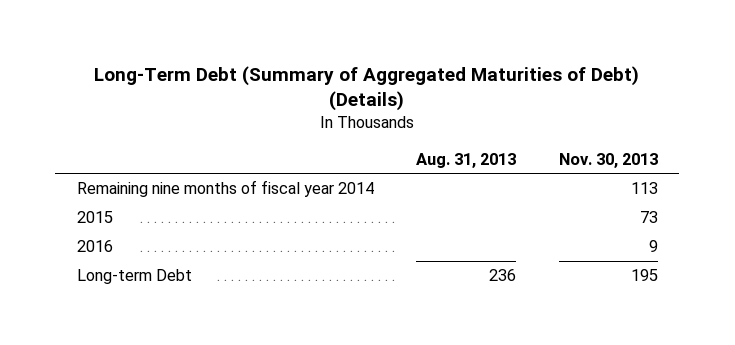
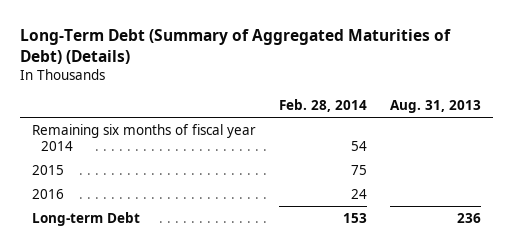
[558,152,658,168] Nov. 30, 2013 -> none
none -> [278,99,367,113] Feb. 28, 2014
[76,180,374,198] Remaining nine months of fiscal year 2014 -> [31,123,256,151] Remaining six months of fiscal year 2014

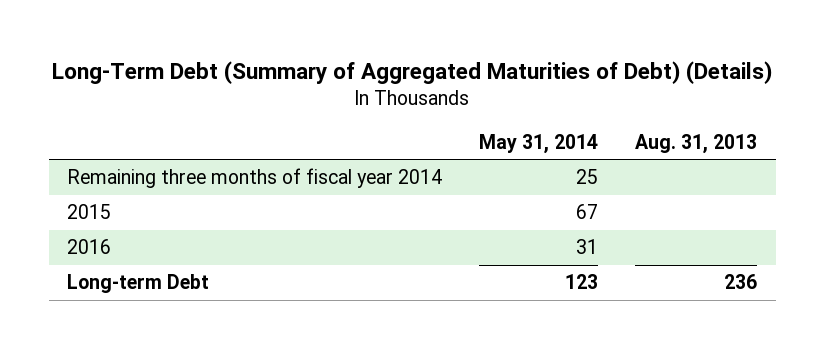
[278,99,367,113] Feb. 28, 2014 -> none
none -> [479,133,599,154] May 31, 2014
[31,123,256,151] Remaining six months of fiscal year 2014 -> [67,168,443,189] Remaining three months of fiscal year 2014

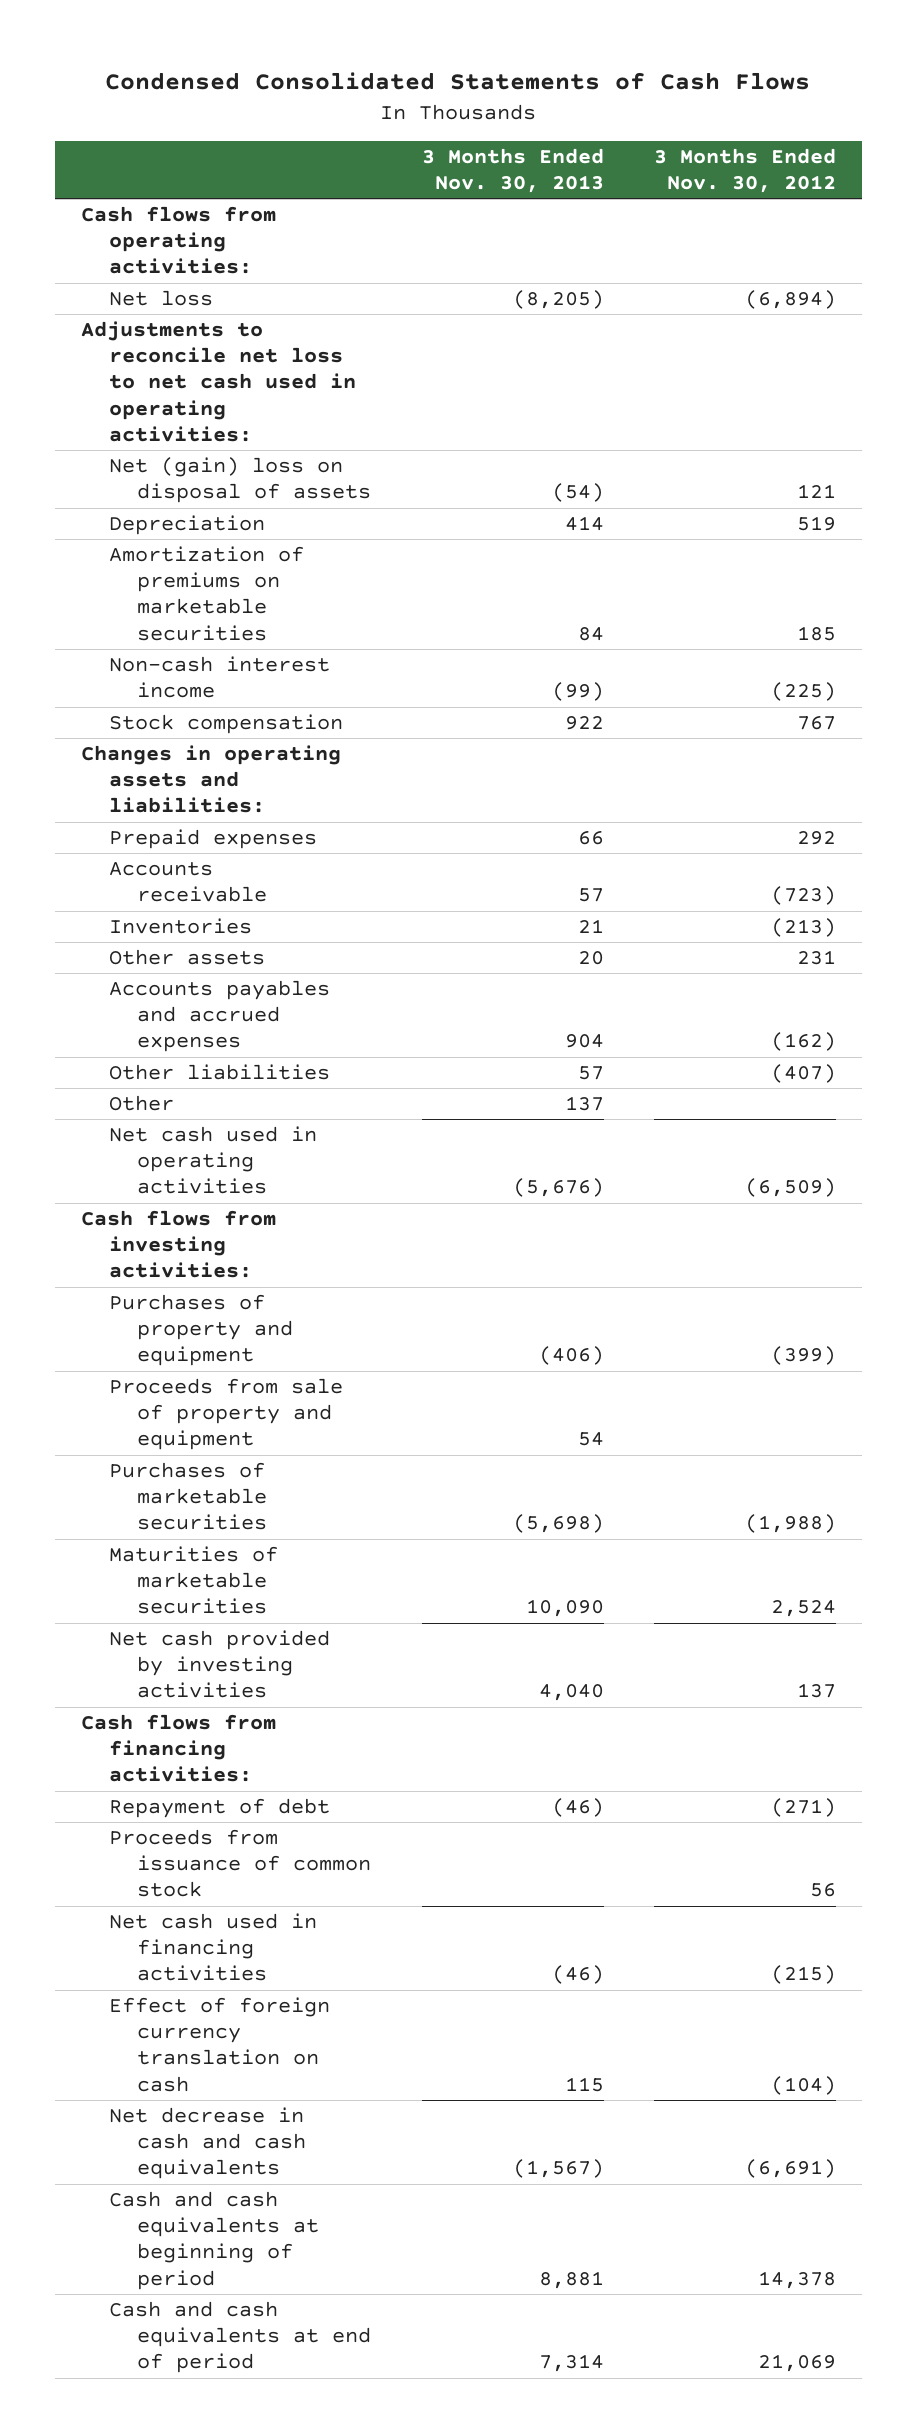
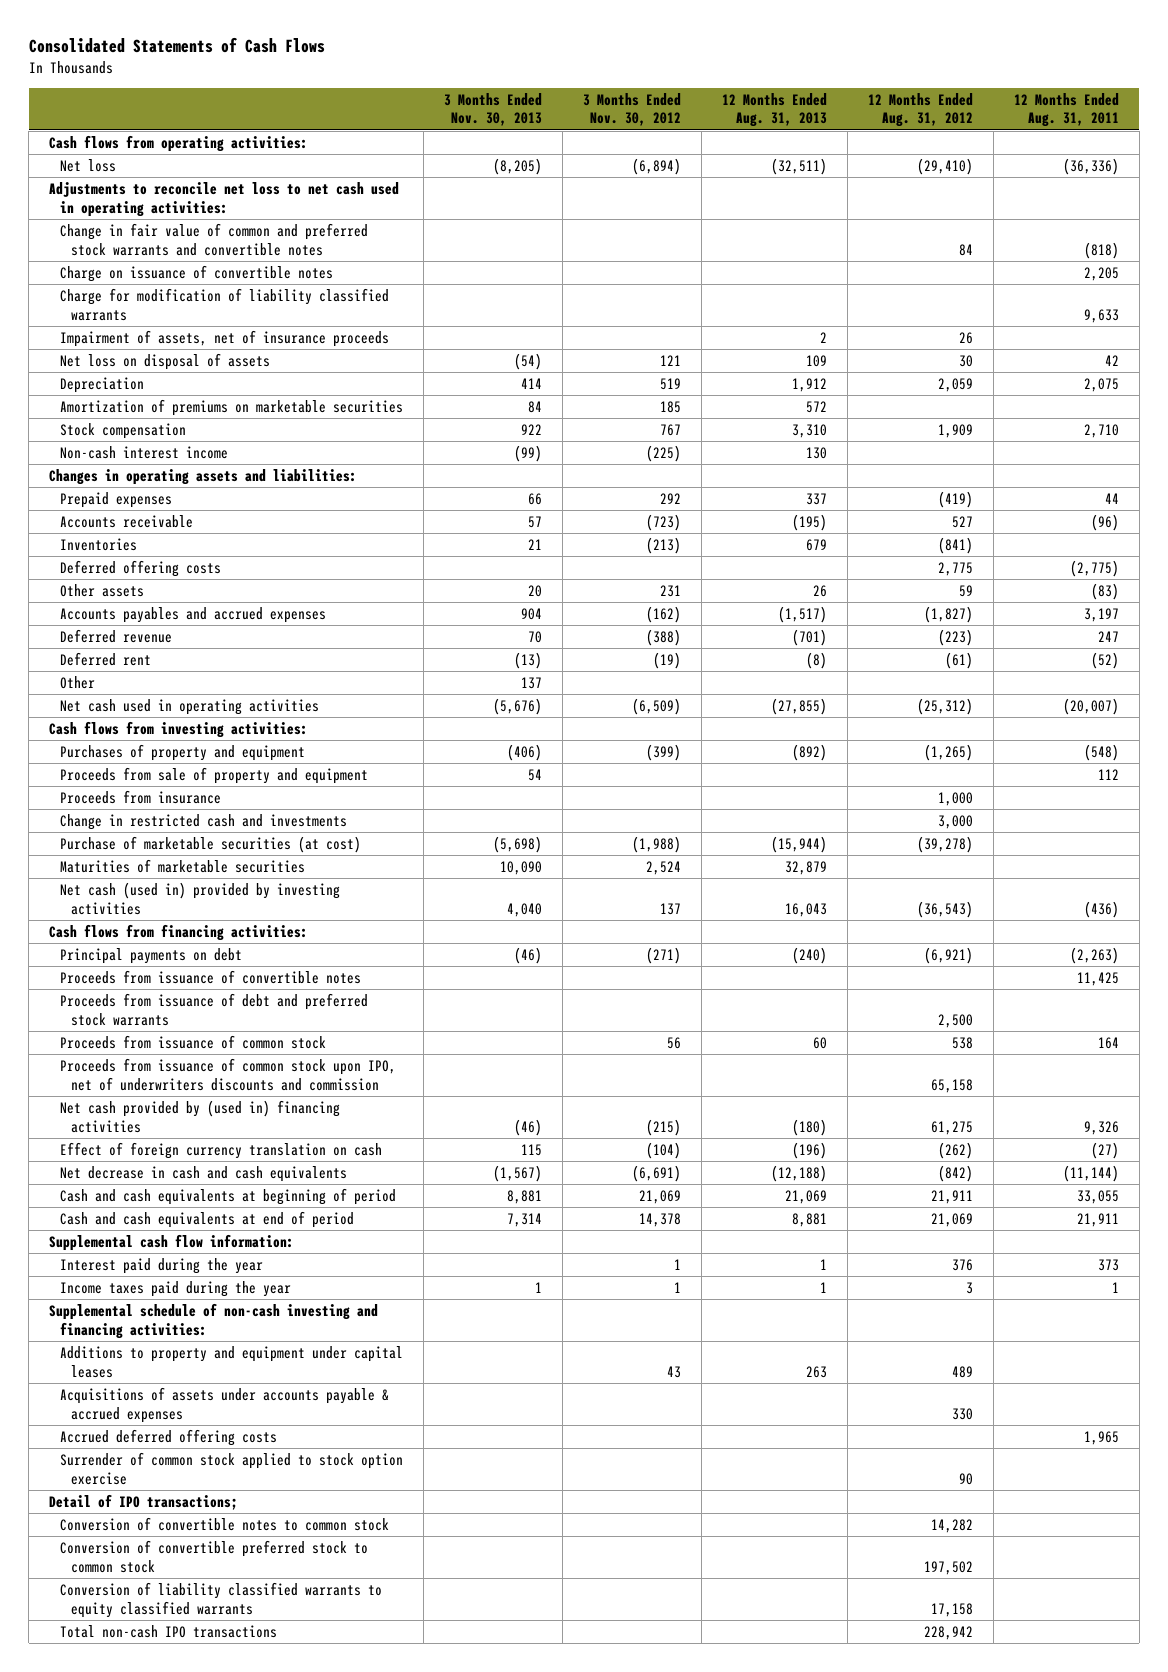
[105,72,811,91] Condensed Consolidated Statements of Cash Flows -> [28,37,325,54] Consolidated Statements of Cash Flows
none -> [721,92,827,128] 12 Months Ended Aug. 31, 2013
none -> [867,92,973,128] 12 Months Ended Aug. 31, 2012
none -> [1013,92,1119,128] 12 Months Ended Aug. 31, 2011
none -> [60,222,369,256] Change in fair value of common and preferred stock warrants and convertible notes
none -> [60,264,334,282] Charge on issuance of convertible notes
none -> [60,287,390,321] Charge for modification of liability classified warrants
none -> [60,329,390,347] Impairment of assets, net of insurance proceeds
[108,457,372,504] Net (gain) loss on disposal of assets -> [60,352,271,370] Net loss on disposal of assets
[108,656,330,699] Non-cash interest income -> [60,445,229,459] Non-cash interest income
none -> [60,559,222,577] Deferred offering costs
[108,1064,330,1081] Other liabilities -> none
none -> [60,628,173,643] Deferred revenue
none -> [60,651,152,666] Deferred rent
none -> [60,789,222,804] Proceeds from insurance
none -> [60,813,348,830] Change in restricted cash and investments
[108,1462,268,1531] Purchases of marketable securities -> [60,835,362,853] Purchase of marketable securities (at cost)
[108,1630,330,1699] Net cash provided by investing activities -> [60,881,341,915] Net cash (used in) provided by investing activities
[108,1798,330,1819] Repayment of debt -> [60,947,243,964] Principal payments on debt
none -> [60,969,362,984] Proceeds from issuance of convertible notes
none -> [60,992,369,1026] Proceeds from issuance of debt and preferred stock warrants
none -> [60,1057,397,1091] Proceeds from issuance of common stock upon IPO, net of underwriters discounts and commission
[108,1913,317,1982] Net cash used in financing activities -> [60,1099,341,1133] Net cash provided by (used in) financing activities
[758,2270,837,2289] 14,378 -> [639,1189,682,1204] 21,069
[758,2354,837,2373] 21,069 -> [639,1212,682,1227] 14,378
none -> [49,1233,295,1251] Supplemental cash flow information:
none -> [60,1257,264,1274] Interest paid during the year
none -> [60,1280,292,1297] Income taxes paid during the year
none -> [49,1302,379,1339] Supplemental schedule of non-cash investing and financing activities:
none -> [60,1345,404,1378] Additions to property and equipment under capital leases
none -> [60,1386,390,1423] Acquisitions of assets under accounts payable & accrued expenses
none -> [60,1428,278,1446] Accrued deferred offering costs
none -> [60,1451,404,1485] Surrender of common stock applied to stock option exercise
none -> [49,1493,239,1510] Detail of IPO transactions;
none -> [60,1516,390,1531] Conversion of convertible notes to common stock
none -> [60,1539,369,1573] Conversion of convertible preferred stock to common stock
none -> [60,1581,383,1618] Conversion of liability classified warrants to equity classified warrants
none -> [60,1624,278,1638] Total non-cash IPO transactions

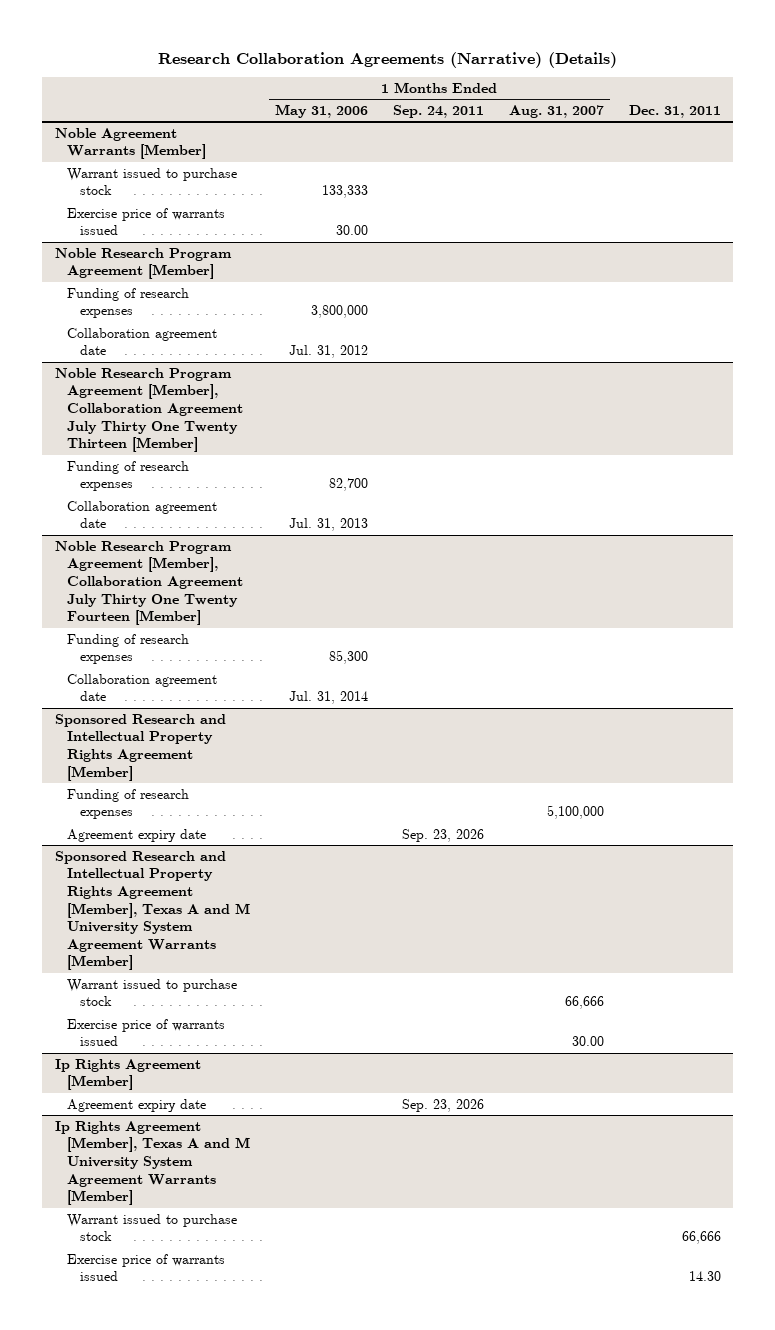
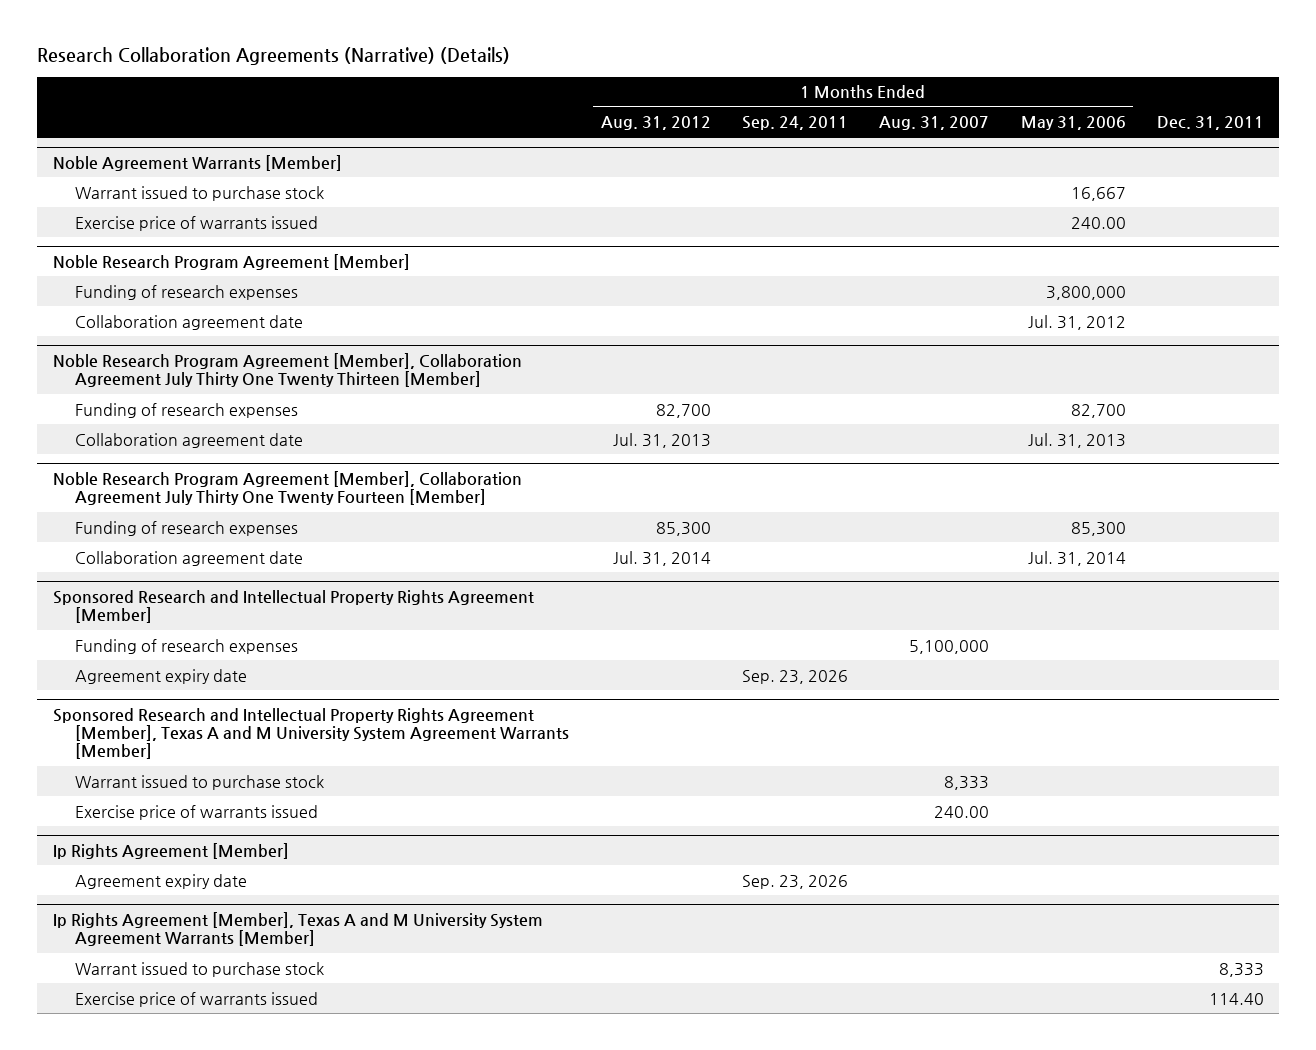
none -> [600,116,711,131] Aug. 31, 2012
[322,185,369,199] 133,333 -> [1070,186,1126,201] 16,667
[336,225,369,236] 30.00 -> [1070,216,1126,229] 240.00
[564,996,604,1010] 66,666 -> [944,775,990,790] 8,333
[571,1036,604,1047] 30.00 -> [934,805,990,818] 240.00
[681,1231,721,1245] 66,666 -> [1218,962,1264,977] 8,333
[688,1271,721,1282] 14.30 -> [1208,992,1264,1005] 114.40

